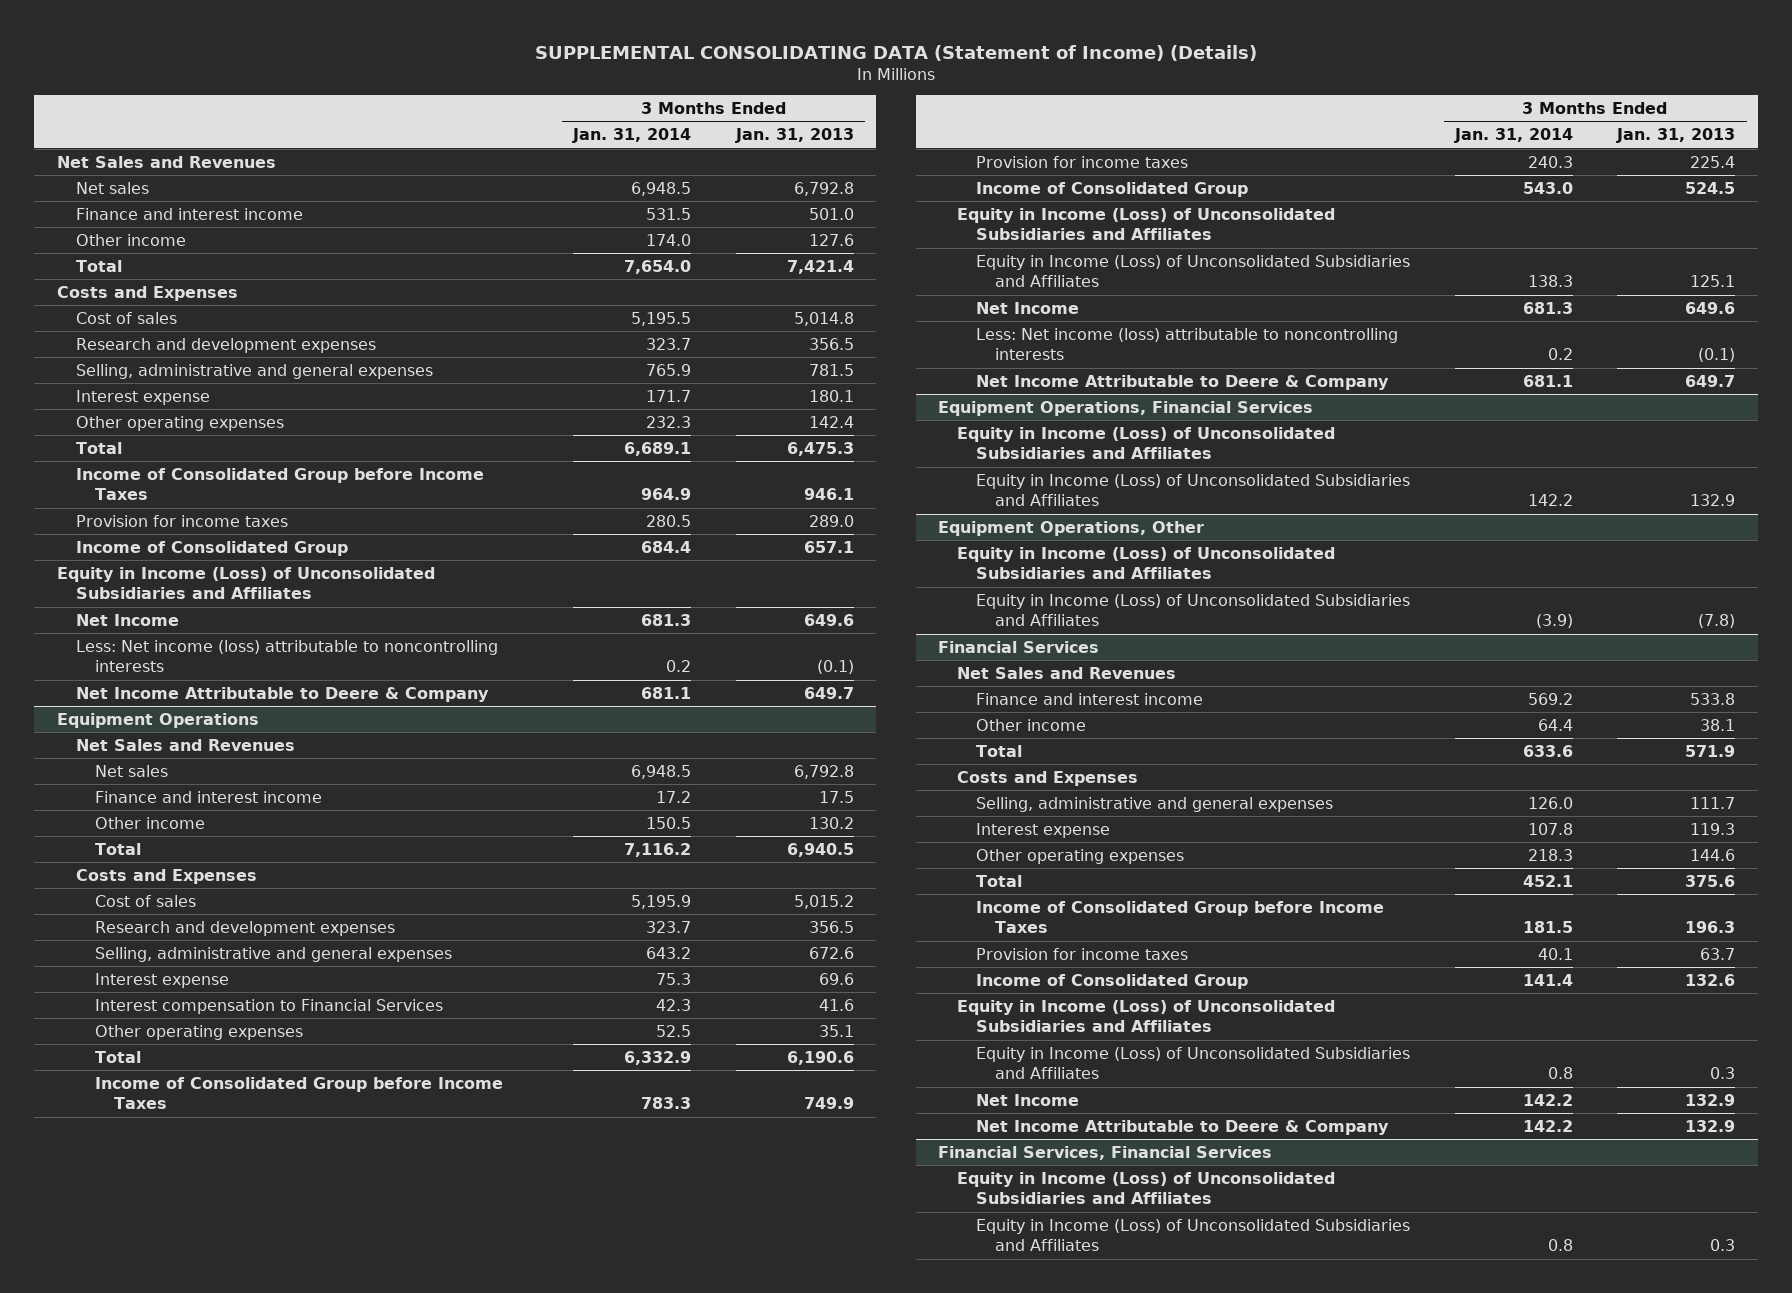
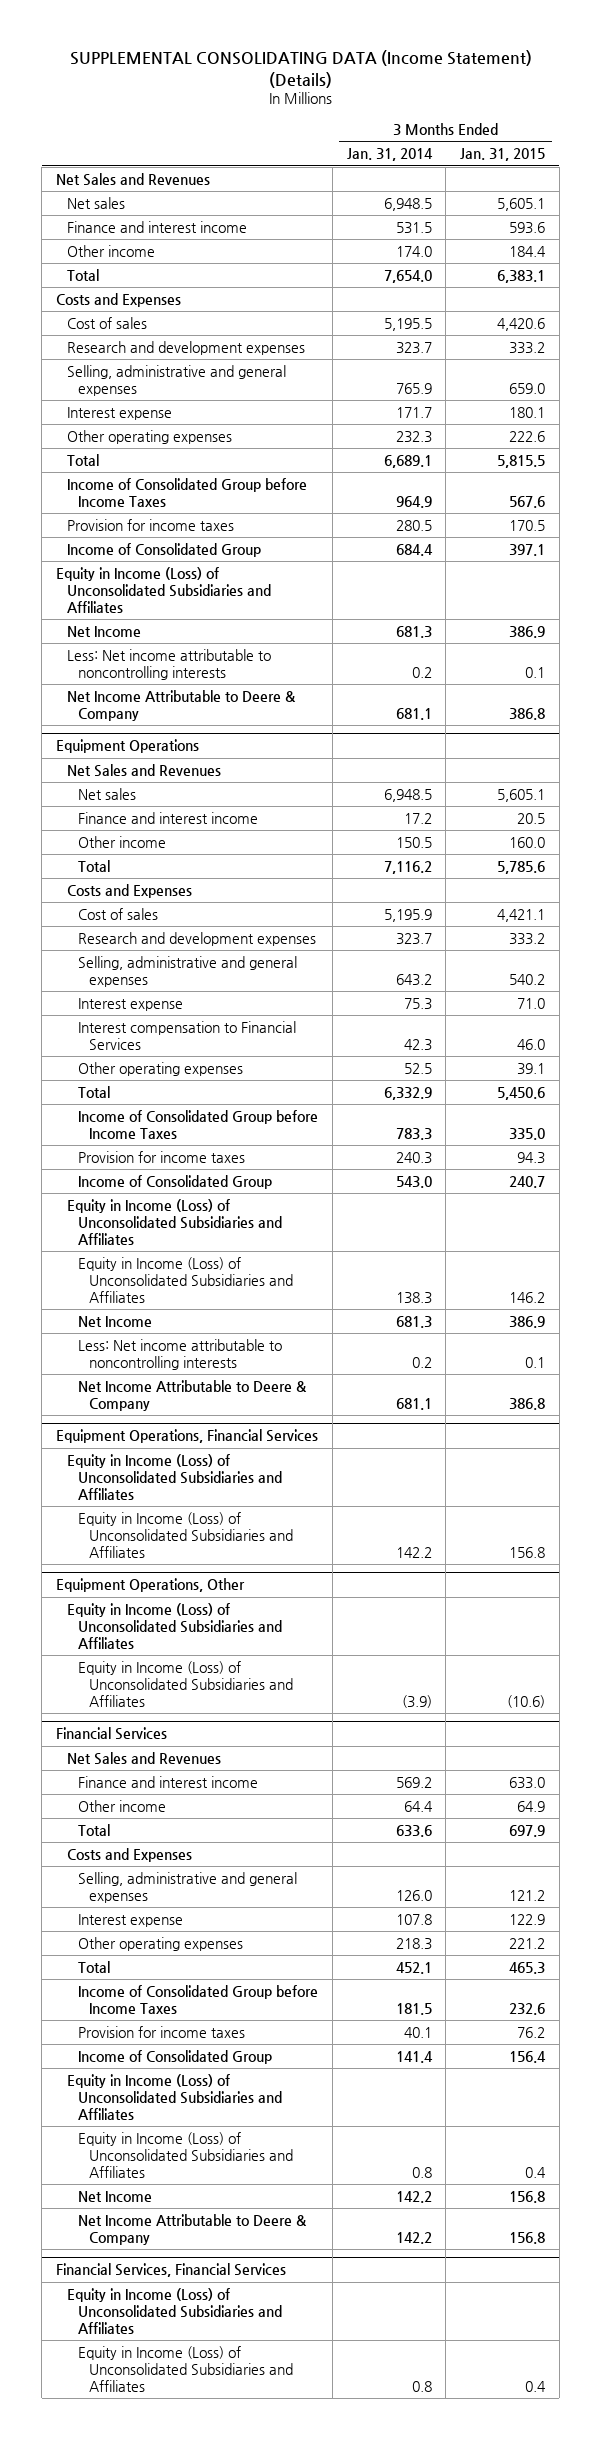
[534,44,1257,61] SUPPLEMENTAL CONSOLIDATING DATA (Statement of Income) (Details) -> [69,50,532,88] SUPPLEMENTAL CONSOLIDATING DATA (Income Statement) (Details)
[735,128,855,144] Jan. 31, 2013 -> none
none -> [459,148,545,162] Jan. 31, 2015
[75,639,498,673] Less: Net income (loss) attributable to noncontrolling interests -> [67,649,272,680] Less: Net income attributable to noncontrolling interests
[976,327,1399,361] Less: Net income (loss) attributable to noncontrolling interests -> [78,1339,283,1370] Less: Net income attributable to noncontrolling interests

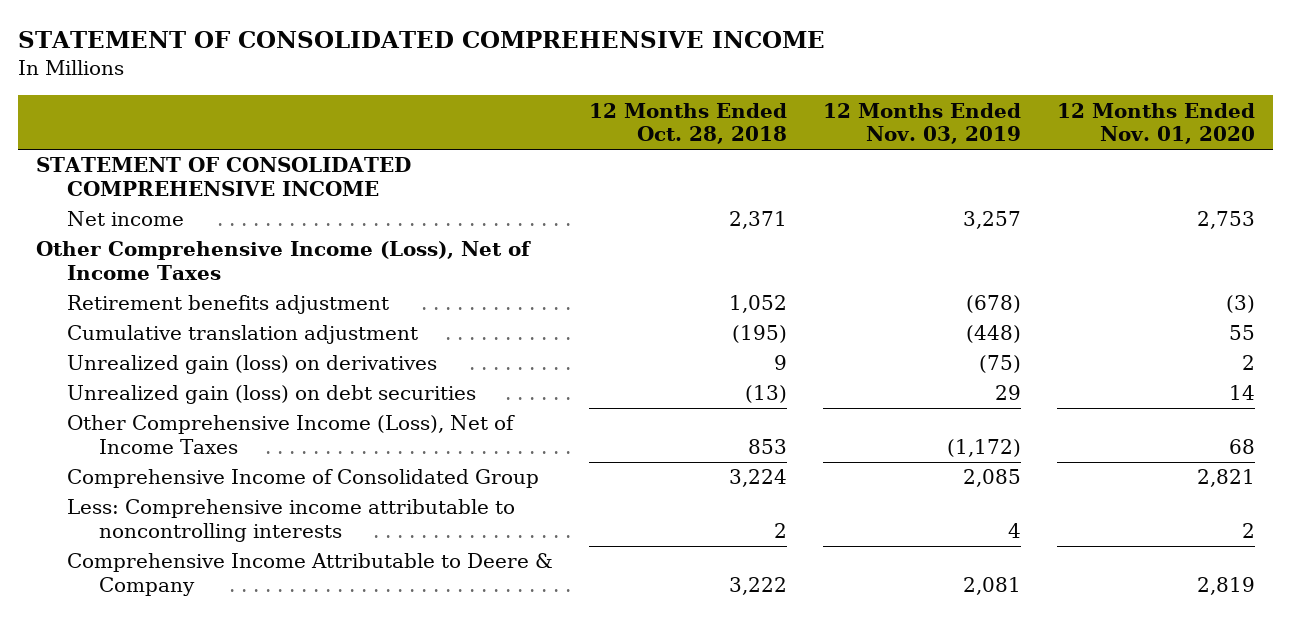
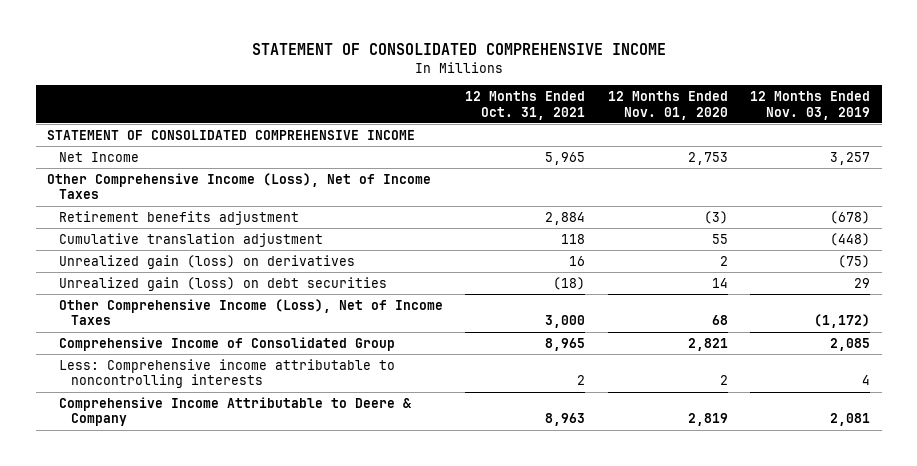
[589,102,788,145] 12 Months Ended Oct. 28, 2018 -> none
none -> [465,90,586,120] 12 Months Ended Oct. 31, 2021
[67,211,185,227] Net income -> [58,151,139,162] Net Income

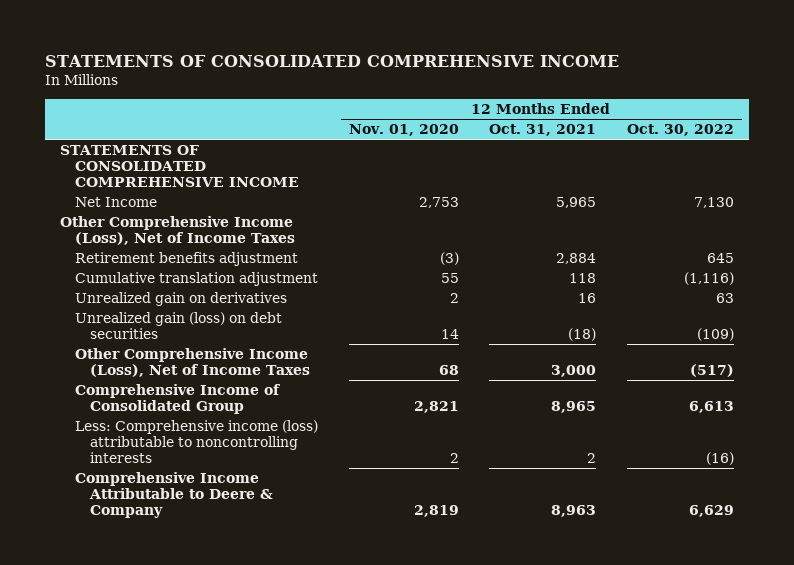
[251,43,666,56] STATEMENT OF CONSOLIDATED COMPREHENSIVE INCOME -> [44,54,619,67] STATEMENTS OF CONSOLIDATED COMPREHENSIVE INCOME
[750,90,871,120] 12 Months Ended Nov. 03, 2019 -> none
none -> [627,124,735,137] Oct. 30, 2022
[46,129,415,140] STATEMENT OF CONSOLIDATED COMPREHENSIVE INCOME -> [60,145,300,188] STATEMENTS OF CONSOLIDATED COMPREHENSIVE INCOME
[58,254,355,269] Unrealized gain (loss) on derivatives -> [75,292,288,307] Unrealized gain on derivatives
[58,358,395,389] Less: Comprehensive income attributable to noncontrolling interests -> [75,420,319,464] Less: Comprehensive income (loss) attributable to noncontrolling interests

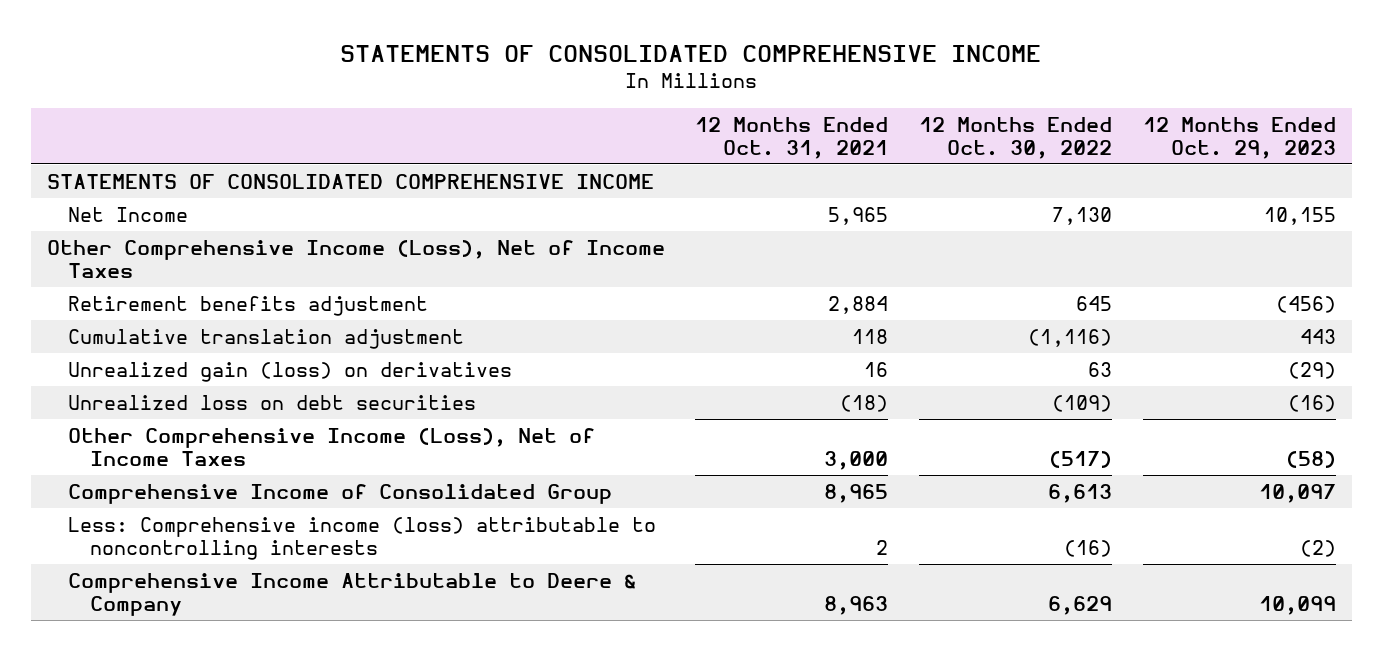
[348,124,459,137] Nov. 01, 2020 -> none
none -> [1143,116,1337,159] 12 Months Ended Oct. 29, 2023
[75,292,288,307] Unrealized gain on derivatives -> [68,361,513,382] Unrealized gain (loss) on derivatives
[75,312,283,340] Unrealized gain (loss) on debt securities -> [68,394,477,410] Unrealized loss on debt securities

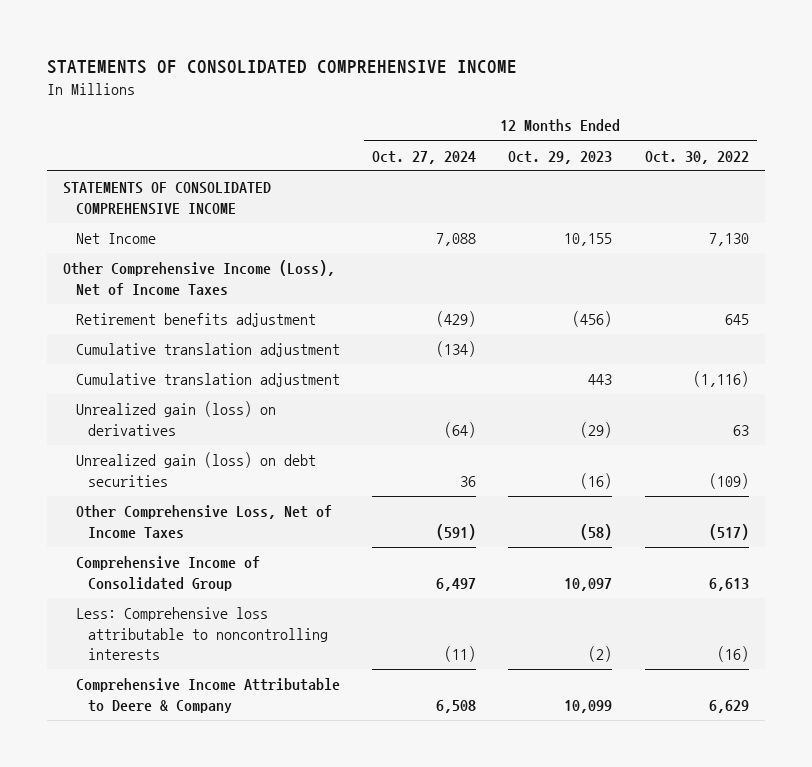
[695,116,889,159] 12 Months Ended Oct. 31, 2021 -> none
none -> [372,150,477,164] Oct. 27, 2024
none -> [75,343,340,358] Cumulative translation adjustment
[68,394,477,410] Unrealized loss on debt securities -> [75,452,316,487] Unrealized gain (loss) on debt securities
[68,427,596,466] Other Comprehensive Income (Loss), Net of Income Taxes -> [75,505,332,539] Other Comprehensive Loss, Net of Income Taxes
[68,516,657,560] Less: Comprehensive income (loss) attributable to noncontrolling interests -> [75,607,329,661] Less: Comprehensive loss attributable to noncontrolling interests

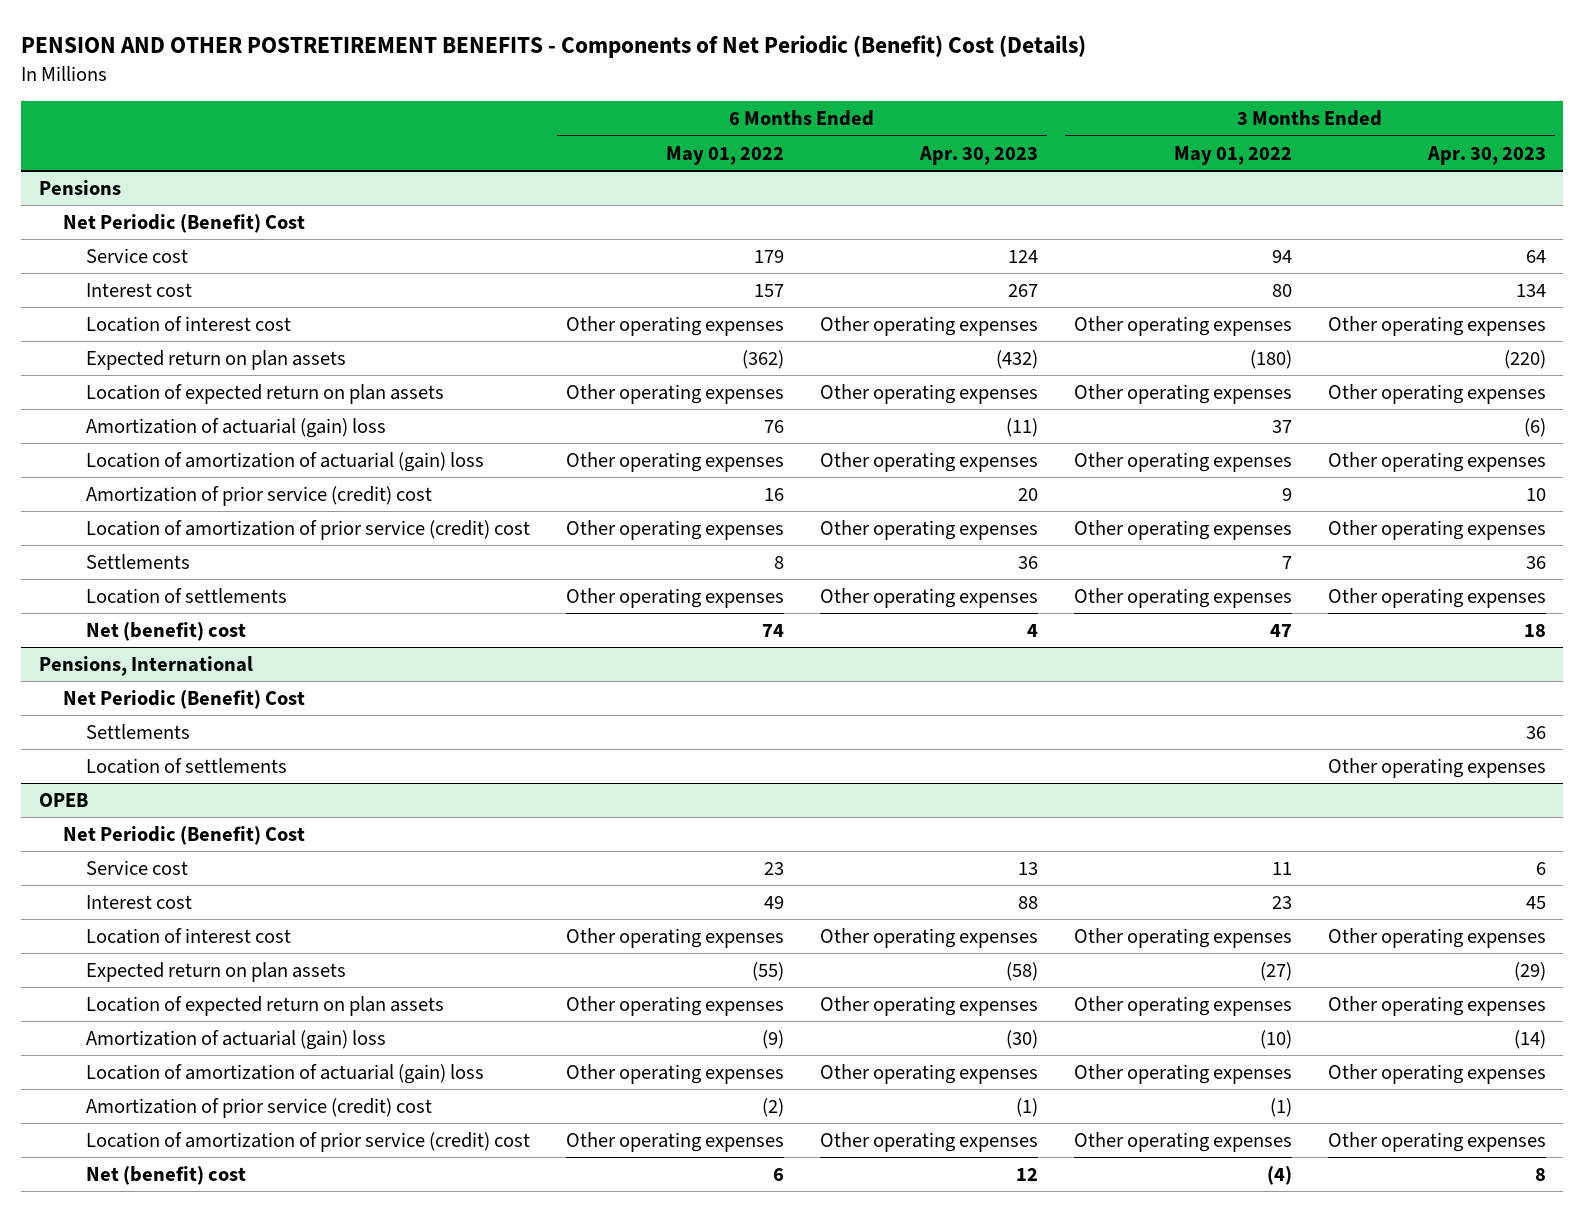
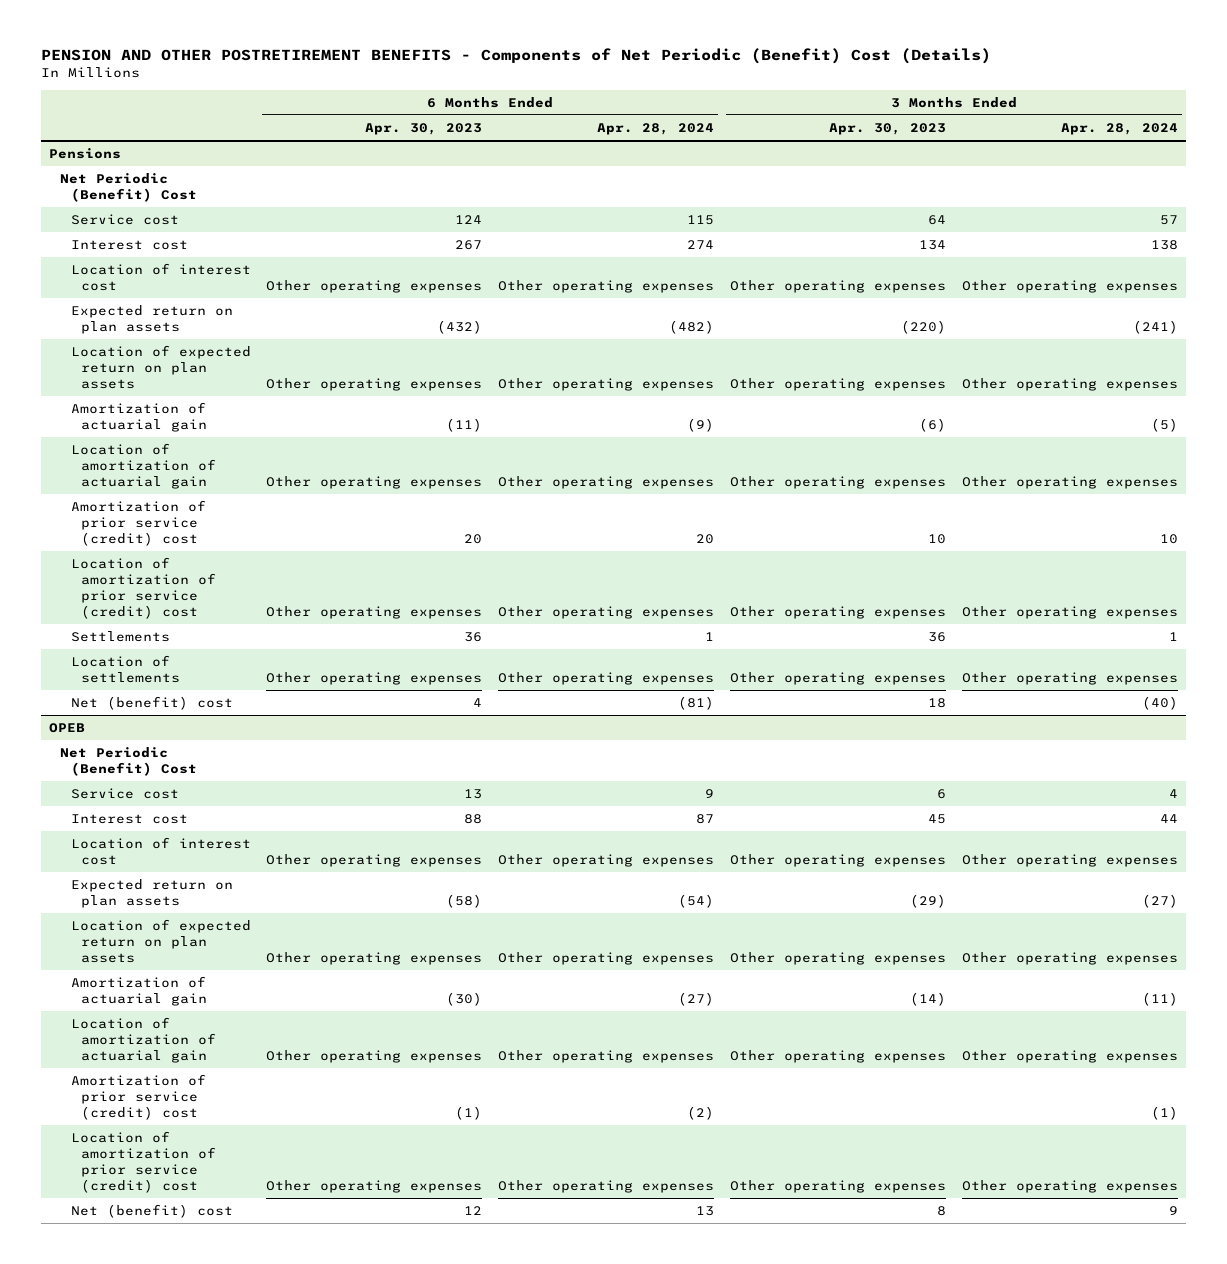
[666,145,785,165] May 01, 2022 -> none
[1173,145,1292,165] May 01, 2022 -> none
none -> [597,122,715,135] Apr. 28, 2024
none -> [1060,122,1178,135] Apr. 28, 2024
[86,417,387,438] Amortization of actuarial (gain) loss -> [70,401,208,433] Amortization of actuarial gain
[86,451,485,472] Location of amortization of actuarial (gain) loss -> [70,442,217,490] Location of amortization of actuarial gain
[39,655,254,676] Pensions, International -> none
[62,689,305,709] Net Periodic (Benefit) Cost -> none
[86,723,191,739] Settlements -> none
[86,757,288,774] Location of settlements -> none
[86,1029,387,1050] Amortization of actuarial (gain) loss -> [70,975,208,1007] Amortization of actuarial gain
[86,1063,485,1084] Location of amortization of actuarial (gain) loss -> [70,1016,217,1064] Location of amortization of actuarial gain

